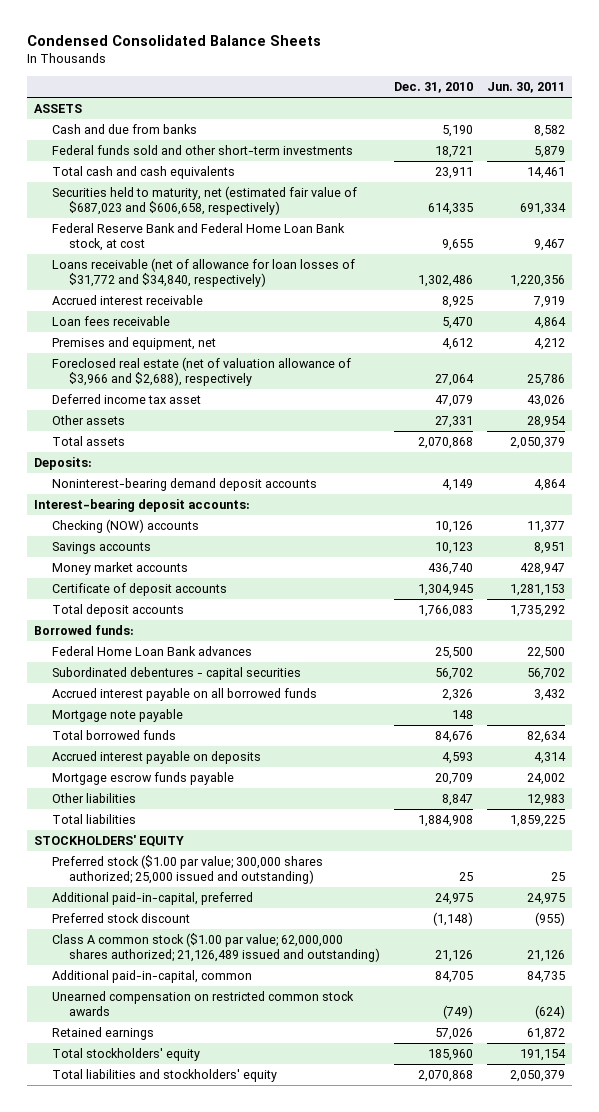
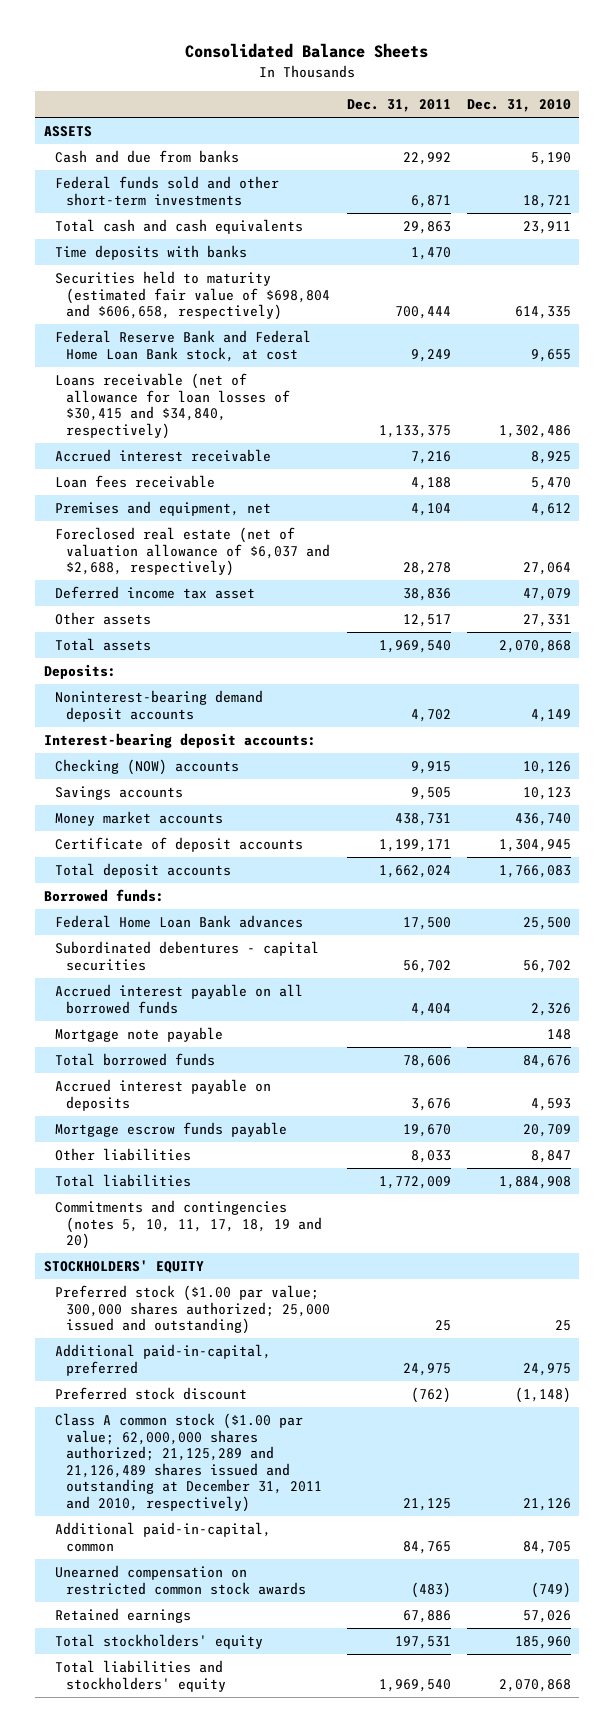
[26,35,321,47] Condensed Consolidated Balance Sheets -> [185,43,429,59] Consolidated Balance Sheets
[487,81,566,93] Jun. 30, 2011 -> none
none -> [346,98,451,112] Dec. 31, 2011
none -> [55,245,248,261] Time deposits with banks
[51,186,357,215] Securities held to maturity, net (estimated fair value of $687,023 and $606,658, respectively) -> [55,271,331,321] Securities held to maturity (estimated fair value of $698,804 and $606,658, respectively)
[51,258,355,287] Loans receivable (net of allowance for loan losses of $31,772 and $34,840, respectively) -> [55,373,291,439] Loans receivable (net of allowance for loan losses of $30,415 and $34,840, respectively)
[51,357,351,386] Foreclosed real estate (net of valuation allowance of $3,966 and $2,688), respectively -> [55,527,331,577] Foreclosed real estate (net of valuation allowance of $6,037 and $2,688, respectively)
none -> [55,1200,323,1250] Commitments and contingencies (notes 5, 10, 11, 17, 18, 19 and 20)
[51,933,381,962] Class A common stock ($1.00 par value; 62,000,000 shares authorized; 21,126,489 issued and outstanding) -> [55,1413,323,1512] Class A common stock ($1.00 par value; 62,000,000 shares authorized; 21,125,289 and 21,126,489 shares issued and outstanding at December 31, 2011 and 2010, respectively)

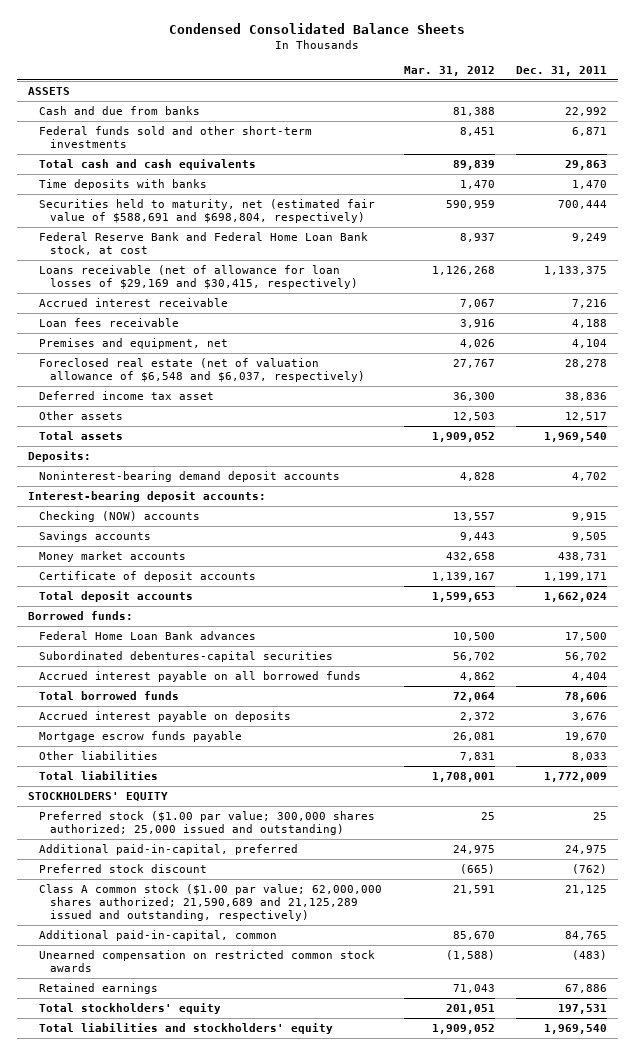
[185,43,429,59] Consolidated Balance Sheets -> [169,22,466,34] Condensed Consolidated Balance Sheets
[467,98,572,112] Dec. 31, 2010 -> none
none -> [403,65,495,76] Mar. 31, 2012
[55,271,331,321] Securities held to maturity (estimated fair value of $698,804 and $606,658, respectively) -> [38,199,375,224] Securities held to maturity, net (estimated fair value of $588,691 and $698,804, respectively)
[55,373,291,439] Loans receivable (net of allowance for loan losses of $30,415 and $34,840, respectively) -> [38,265,359,290] Loans receivable (net of allowance for loan losses of $29,169 and $30,415, respectively)
[55,527,331,577] Foreclosed real estate (net of valuation allowance of $6,037 and $2,688, respectively) -> [38,358,366,383] Foreclosed real estate (net of valuation allowance of $6,548 and $6,037, respectively)
[55,941,320,971] Subordinated debentures - capital securities -> [38,651,333,663] Subordinated debentures-capital securities
[55,1027,224,1043] Mortgage note payable -> none
[55,1200,323,1250] Commitments and contingencies (notes 5, 10, 11, 17, 18, 19 and 20) -> none
[55,1413,323,1512] Class A common stock ($1.00 par value; 62,000,000 shares authorized; 21,125,289 and 21,126,489 shares issued and outstanding at December 31, 2011 and 2010, respectively) -> [38,884,382,922] Class A common stock ($1.00 par value; 62,000,000 shares authorized; 21,590,689 and 21,125,289 issued and outstanding, respectively)

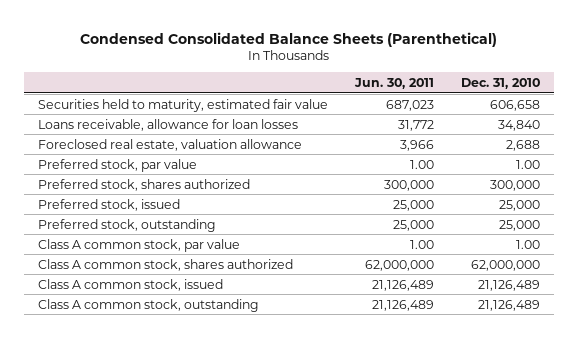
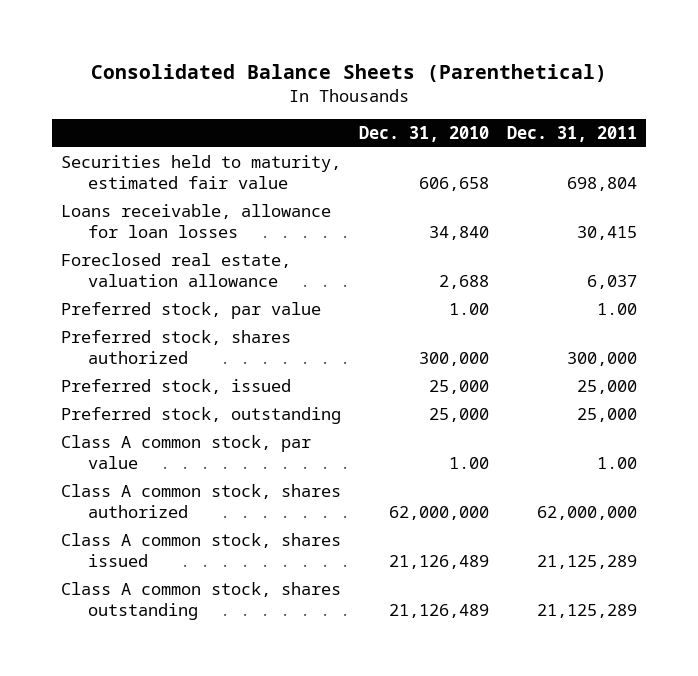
[80,31,498,47] Condensed Consolidated Balance Sheets (Parenthetical) -> [91,63,608,82] Consolidated Balance Sheets (Parenthetical)
[354,77,435,89] Jun. 30, 2011 -> none
none -> [507,125,638,142] Dec. 31, 2011
[38,278,224,291] Class A common stock, issued -> [61,533,342,568] Class A common stock, shares issued
[38,298,260,312] Class A common stock, outstanding -> [61,582,342,621] Class A common stock, shares outstanding

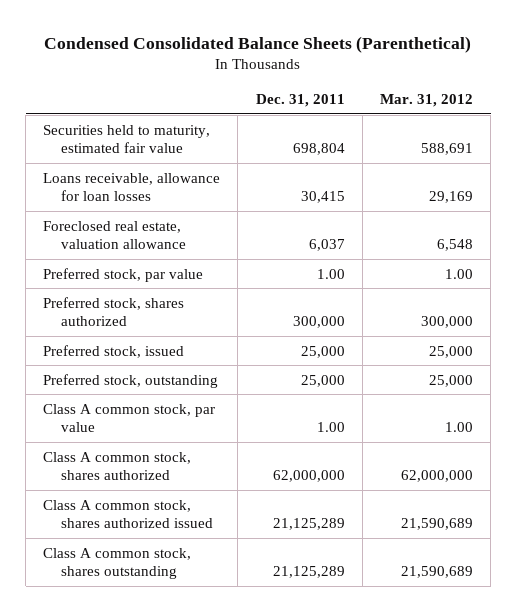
[91,63,608,82] Consolidated Balance Sheets (Parenthetical) -> [44,35,472,53] Condensed Consolidated Balance Sheets (Parenthetical)
[359,125,490,142] Dec. 31, 2010 -> none
none -> [380,93,474,107] Mar. 31, 2012
[61,533,342,568] Class A common stock, shares issued -> [43,499,214,529] Class A common stock, shares authorized issued

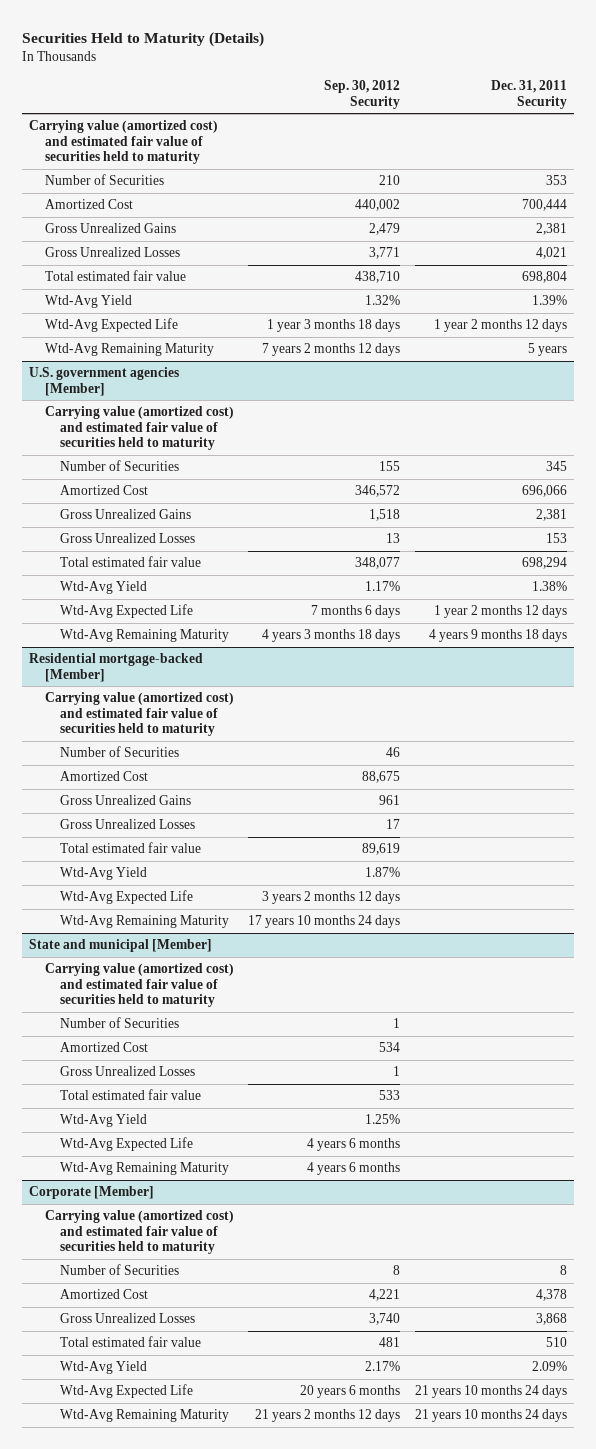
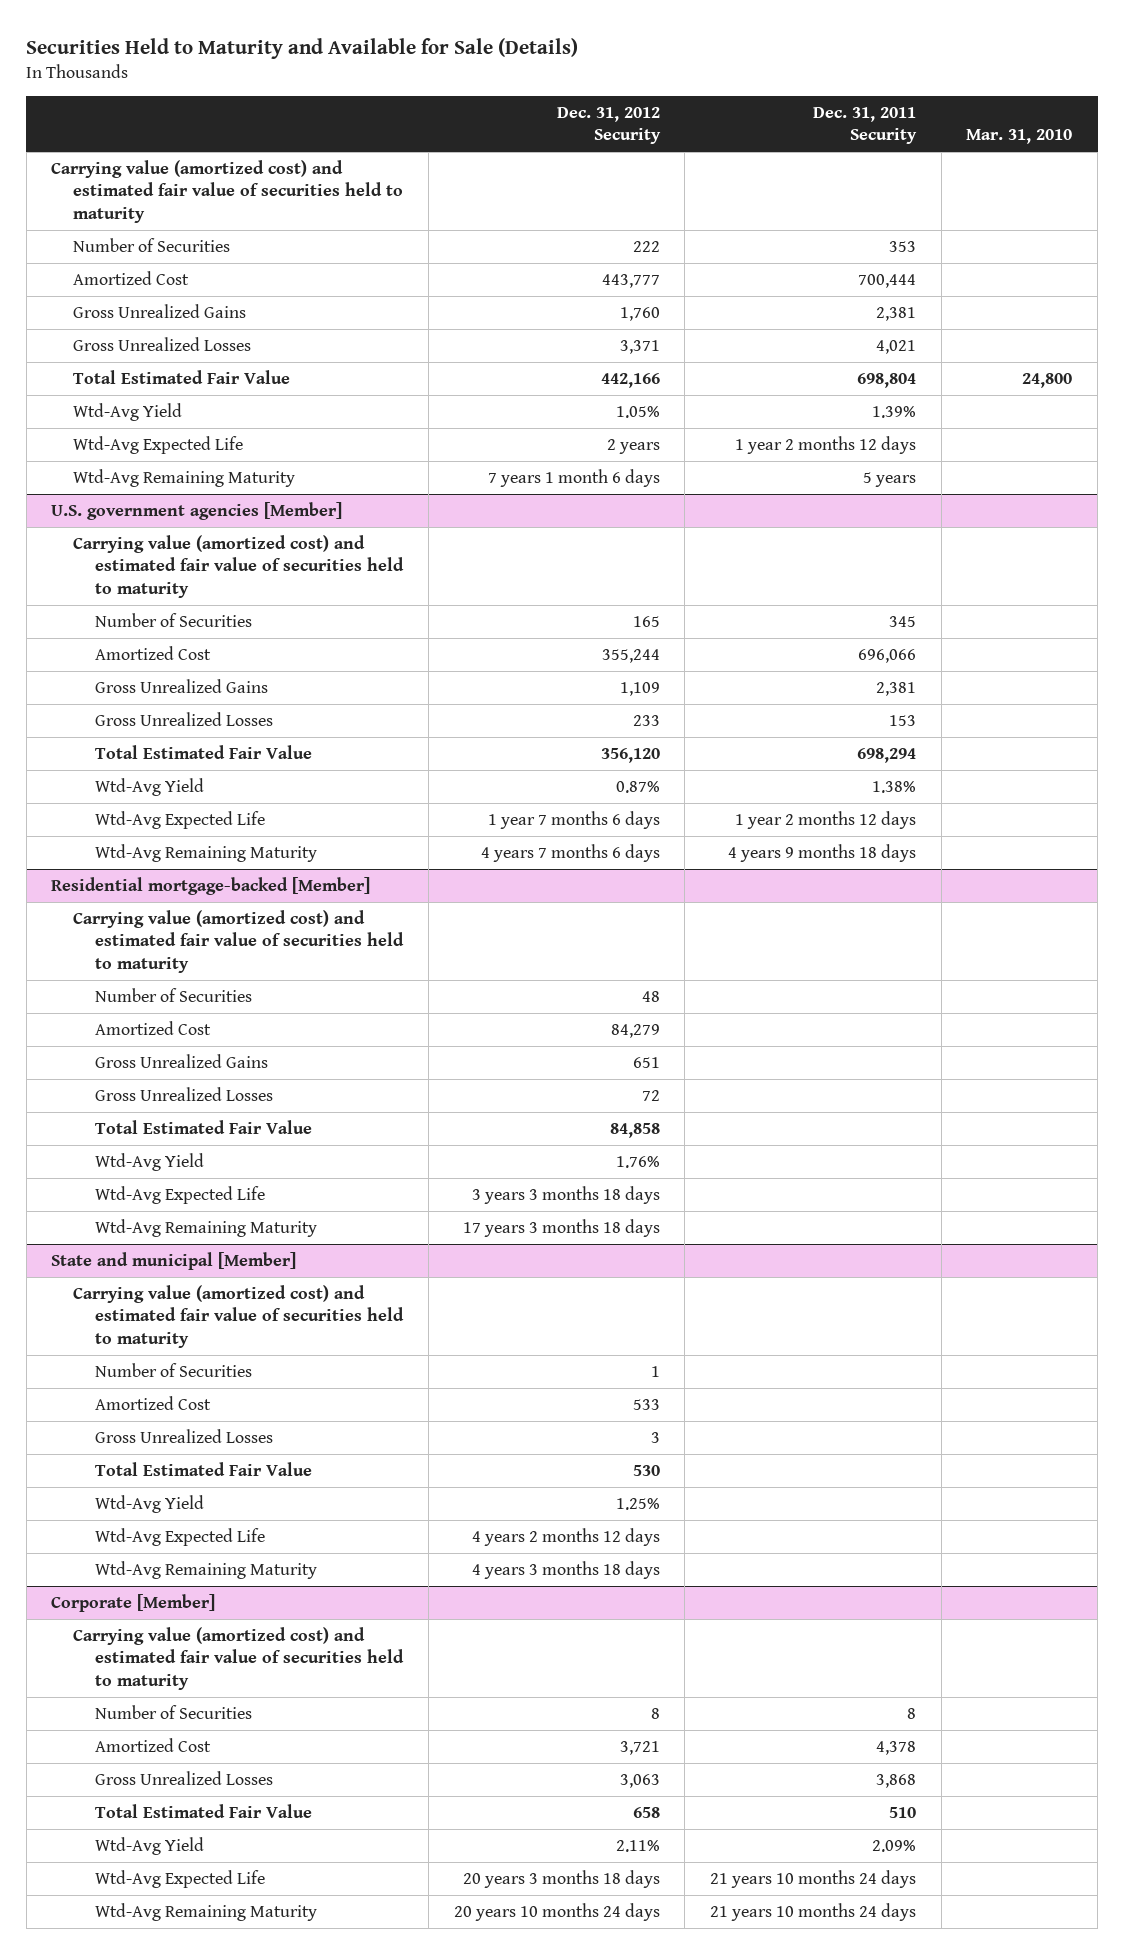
[22,31,265,47] Securities Held to Maturity (Details) -> [26,37,579,59] Securities Held to Maturity and Available for Sale (Details)
[324,80,401,109] Sep. 30, 2012 Security -> none
none -> [556,106,661,145] Dec. 31, 2012 Security
none -> [966,129,1073,145] Mar. 31, 2010
[44,270,186,282] Total estimated fair value -> [73,370,291,385] Total Estimated Fair Value
[60,556,202,568] Total estimated fair value -> [95,745,313,760] Total Estimated Fair Value
[60,842,202,854] Total estimated fair value -> [95,1120,313,1135] Total Estimated Fair Value
[60,1089,202,1101] Total estimated fair value -> [95,1462,313,1477] Total Estimated Fair Value
[60,1336,202,1348] Total estimated fair value -> [95,1804,313,1819] Total Estimated Fair Value

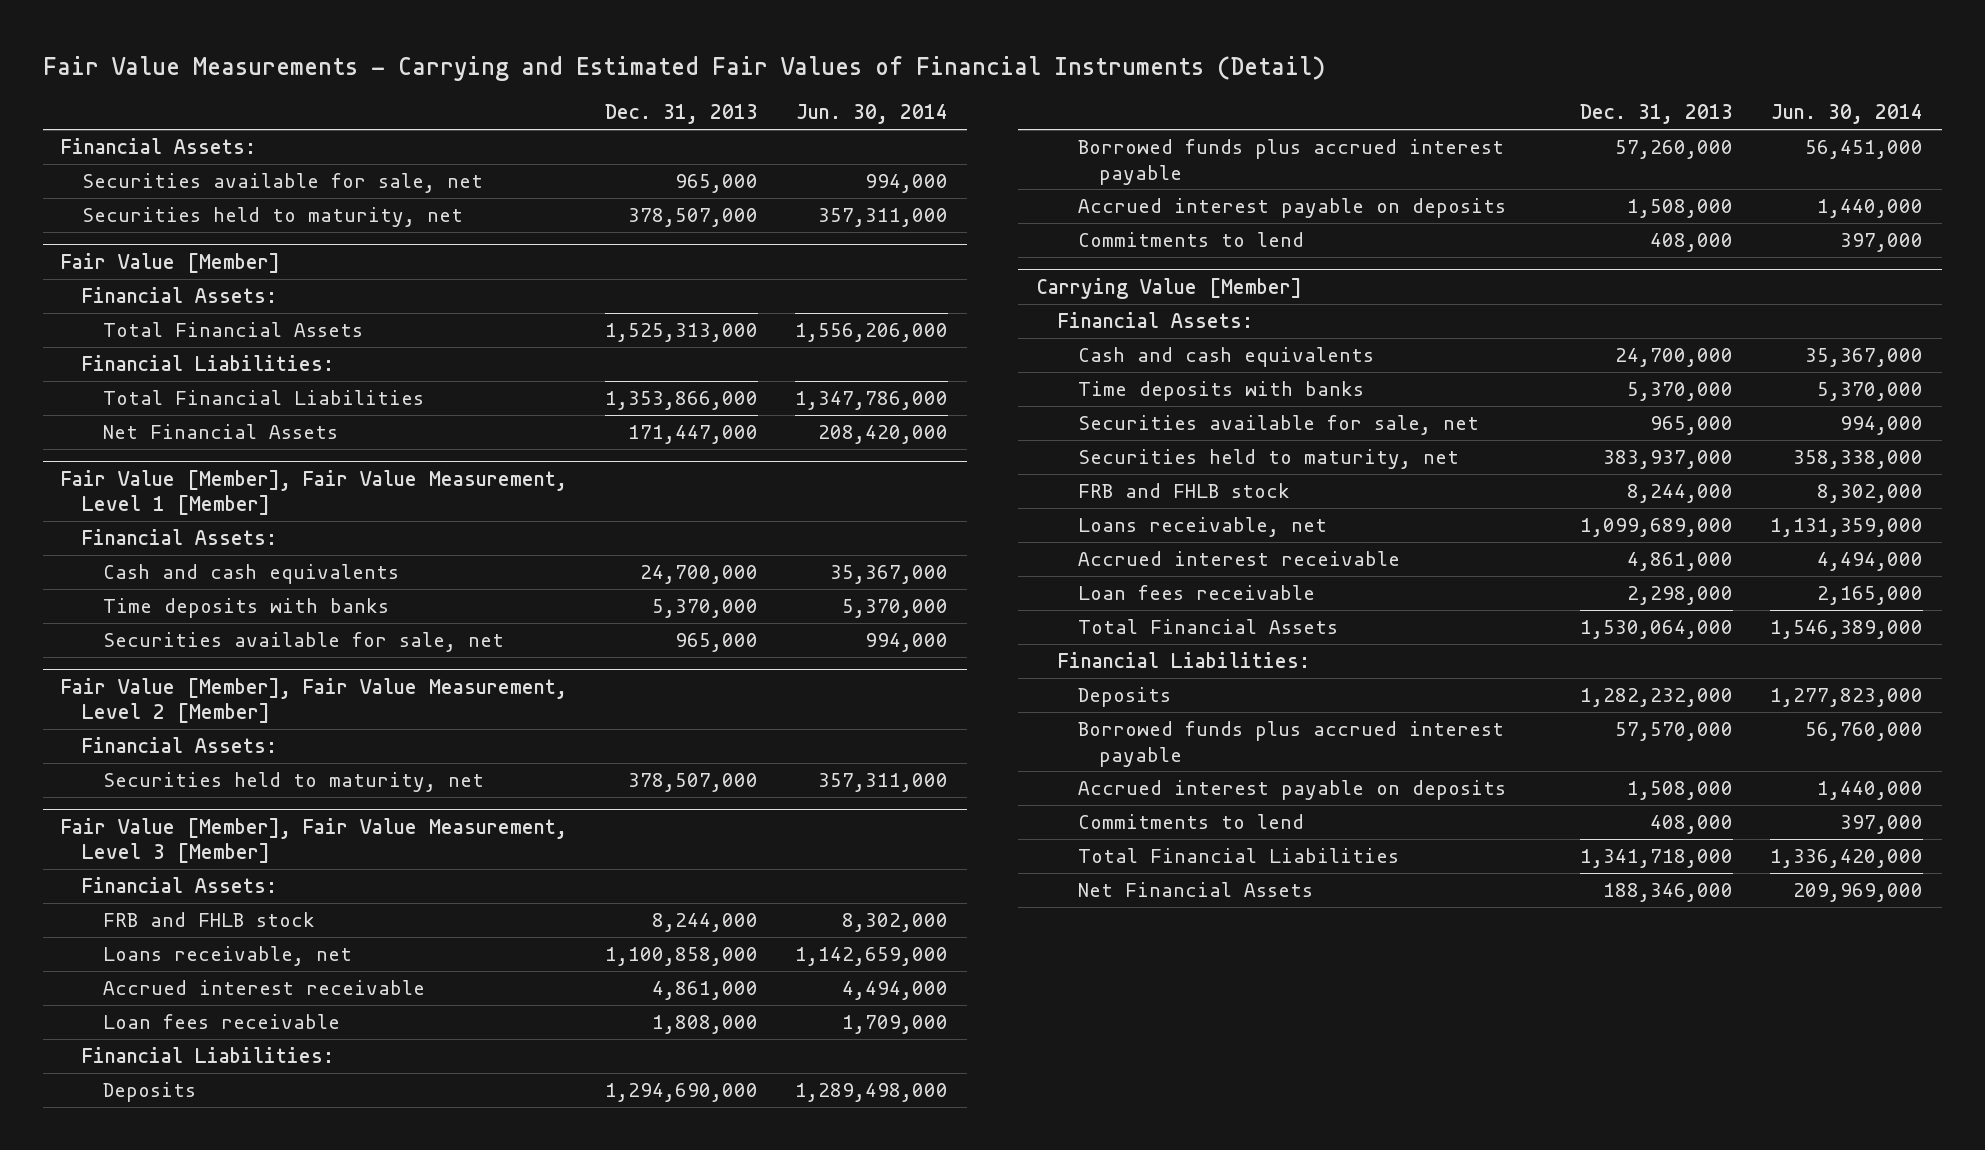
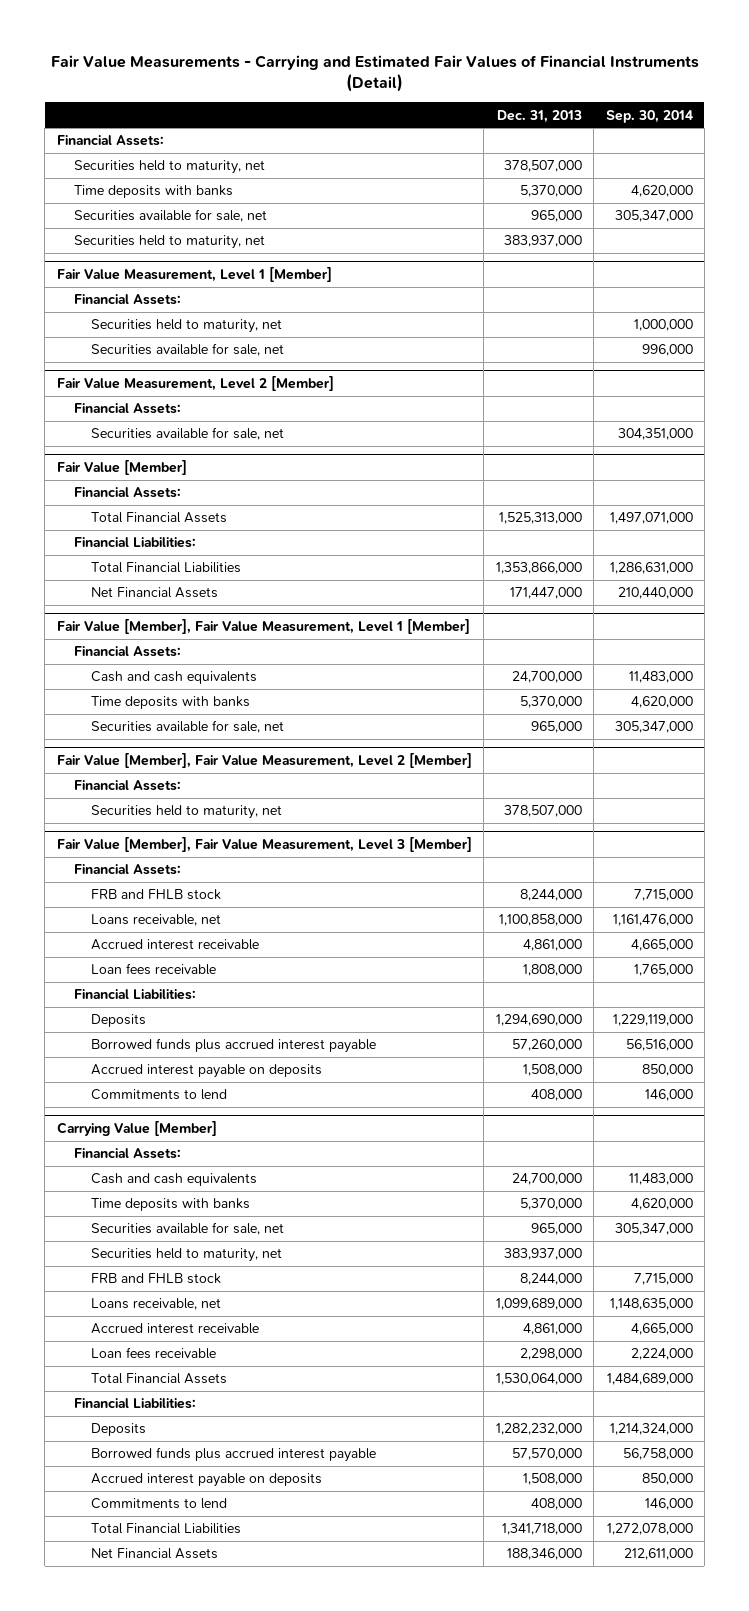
[795,104,948,125] Jun. 30, 2014 -> none
none -> [605,109,693,123] Sep. 30, 2014
none -> [74,185,234,199] Time deposits with banks
[82,172,484,193] Securities available for sale, net -> [74,209,268,223] Securities available for sale, net
none -> [74,235,266,250] Securities held to maturity, net
none -> [56,267,332,283] Fair Value Measurement, Level 1 [Member]
none -> [74,294,182,306] Financial Assets:
none -> [91,319,283,334] Securities held to maturity, net
none -> [91,343,285,357] Securities available for sale, net
none -> [56,376,334,392] Fair Value Measurement, Level 2 [Member]
none -> [74,403,182,415] Financial Assets:
none -> [91,427,285,441] Securities available for sale, net

